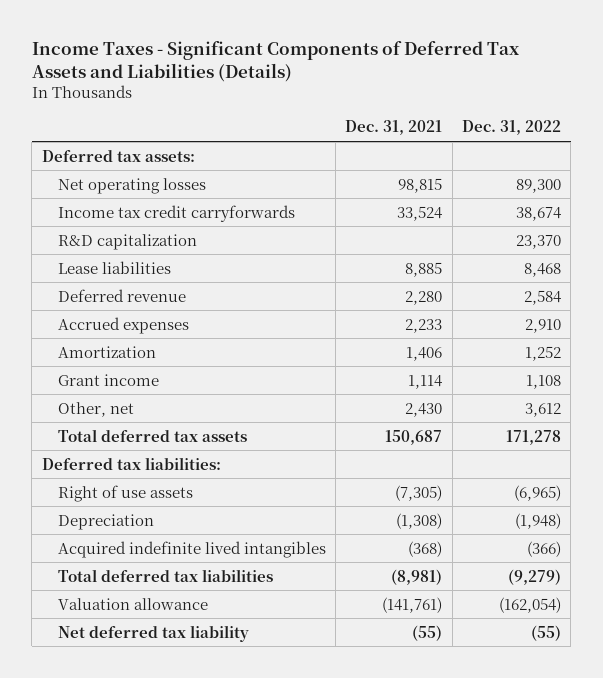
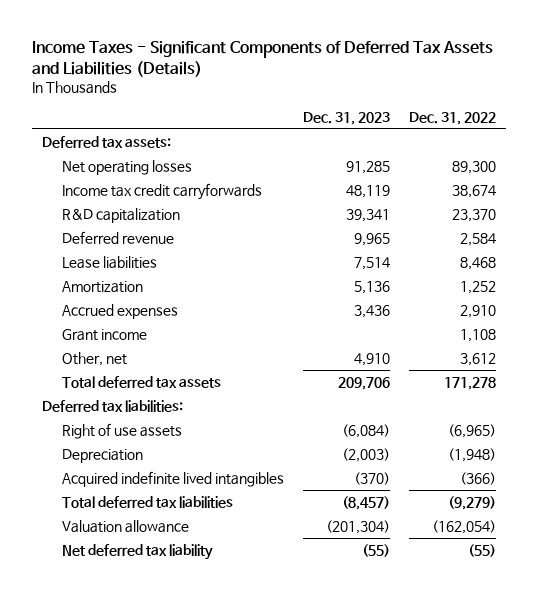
[345,120,443,136] Dec. 31, 2021 -> none
none -> [302,111,390,125] Dec. 31, 2023
[57,260,171,274] Lease liabilities -> [61,255,157,269] Lease liabilities
[57,316,189,334] Accrued expenses -> [61,303,178,319] Accrued expenses

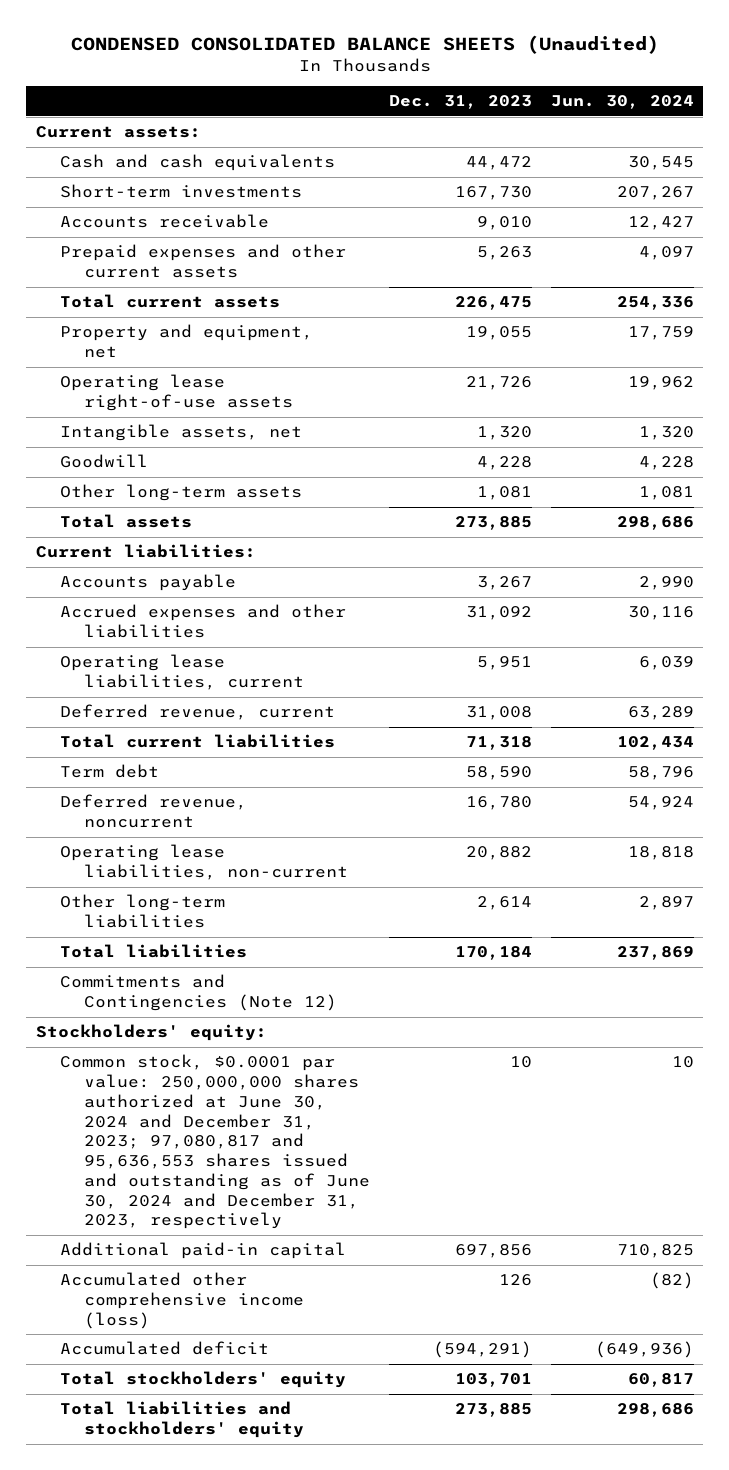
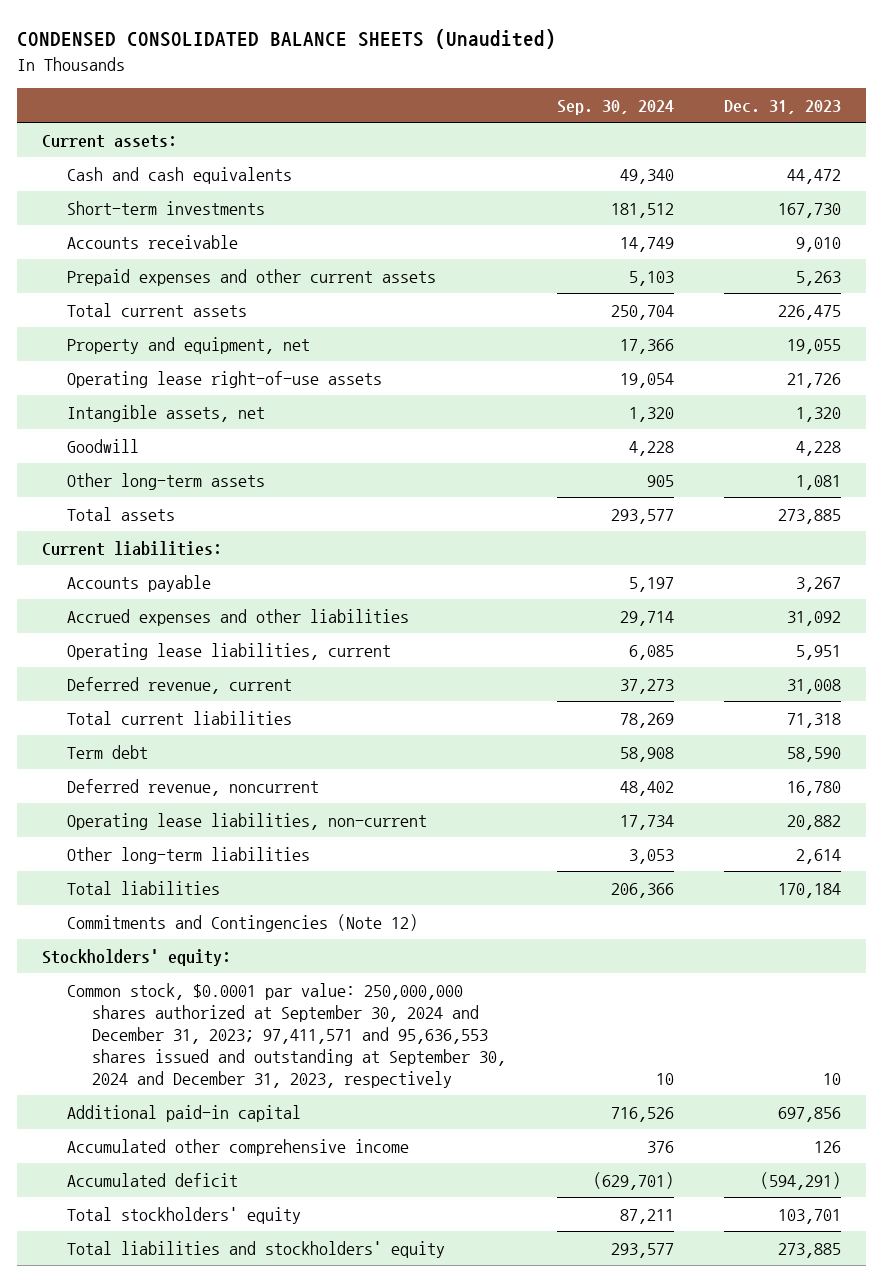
[550,95,694,110] Jun. 30, 2024 -> none
none -> [556,99,674,115] Sep. 30, 2024
[59,1054,371,1230] Common stock, $0.0001 par value: 250,000,000 shares authorized at June 30, 2024 and December 31, 2023; 97,080,817 and 95,636,553 shares issued and outstanding as of June 30, 2024 and December 31, 2023, respectively -> [67,982,507,1088] Common stock, $0.0001 par value: 250,000,000 shares authorized at September 30, 2024 and December 31, 2023; 97,411,571 and 95,636,553 shares issued and outstanding at September 30, 2024 and December 31, 2023, respectively
[59,1272,305,1329] Accumulated other comprehensive income (loss) -> [67,1138,410,1156] Accumulated other comprehensive income

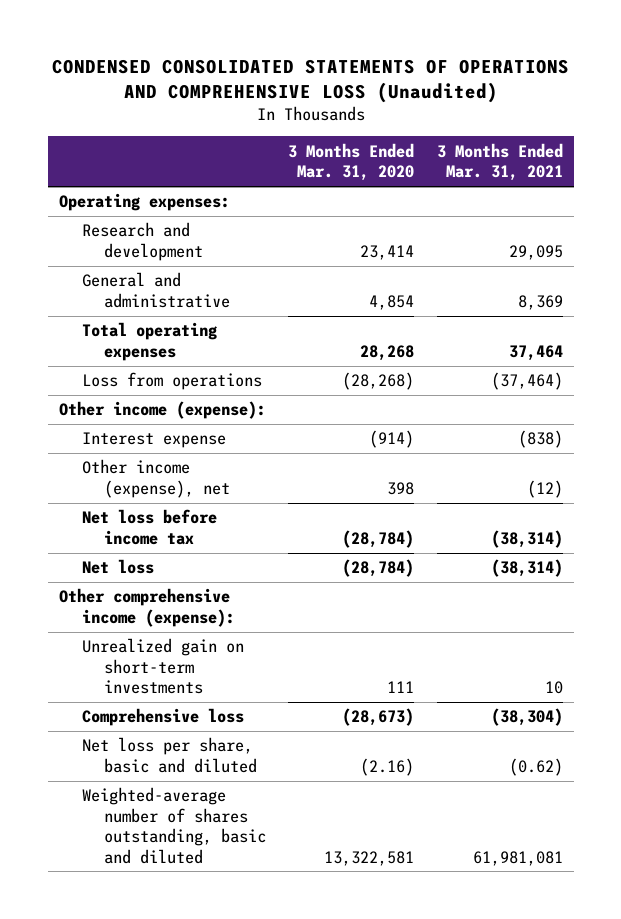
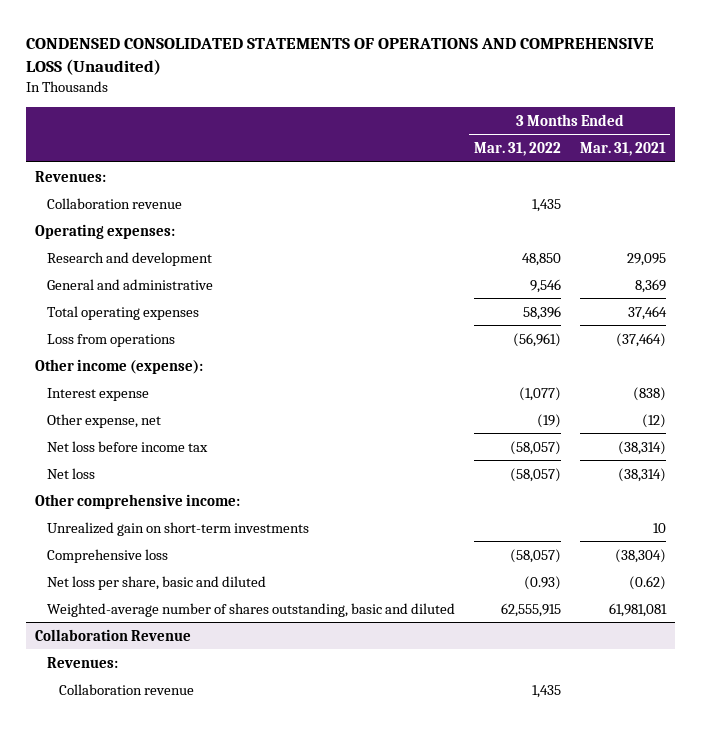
[288,142,415,182] 3 Months Ended Mar. 31, 2020 -> none
none -> [474,142,562,157] Mar. 31, 2022
none -> [35,170,107,182] Revenues:
none -> [47,197,183,209] Collaboration revenue
[81,459,231,498] Other income (expense), net -> [47,413,162,428] Other expense, net
[58,588,235,627] Other comprehensive income (expense): -> [35,493,241,509] Other comprehensive income:
none -> [35,628,192,641] Collaboration Revenue
none -> [47,656,119,668] Revenues:
none -> [59,683,195,695] Collaboration revenue

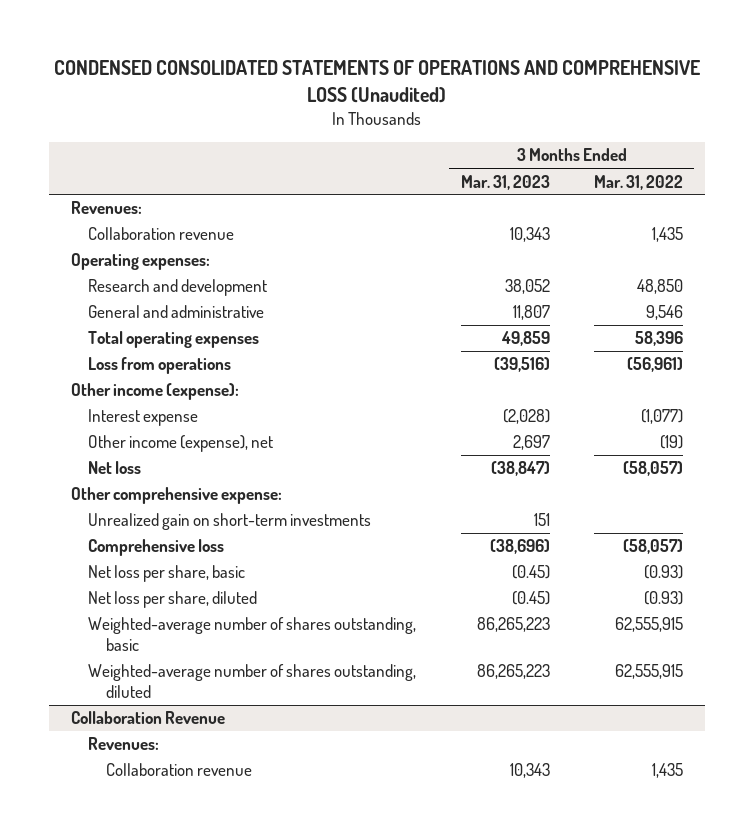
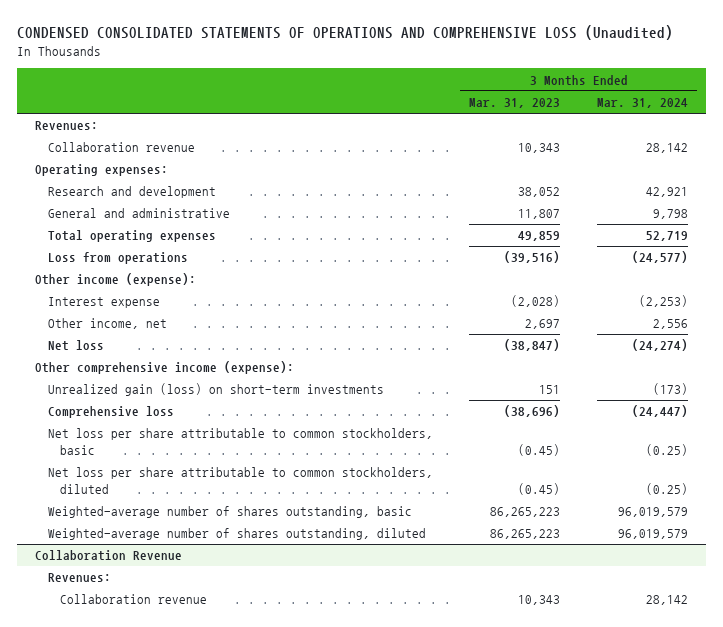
[593,174,683,190] Mar. 31, 2022 -> none
none -> [596,98,688,109] Mar. 31, 2024
[88,435,274,453] Other income (expense), net -> [47,318,167,330] Other income, net
[70,487,282,505] Other comprehensive expense: -> [35,361,295,375] Other comprehensive income (expense):
[88,513,372,531] Unrealized gain on short-term investments -> [47,383,384,397] Unrealized gain (loss) on short-term investments
[88,565,246,583] Net loss per share, basic -> [47,428,433,455] Net loss per share attributable to common stockholders, basic
[88,591,258,609] Net loss per share, diluted -> [47,467,433,494] Net loss per share attributable to common stockholders, diluted

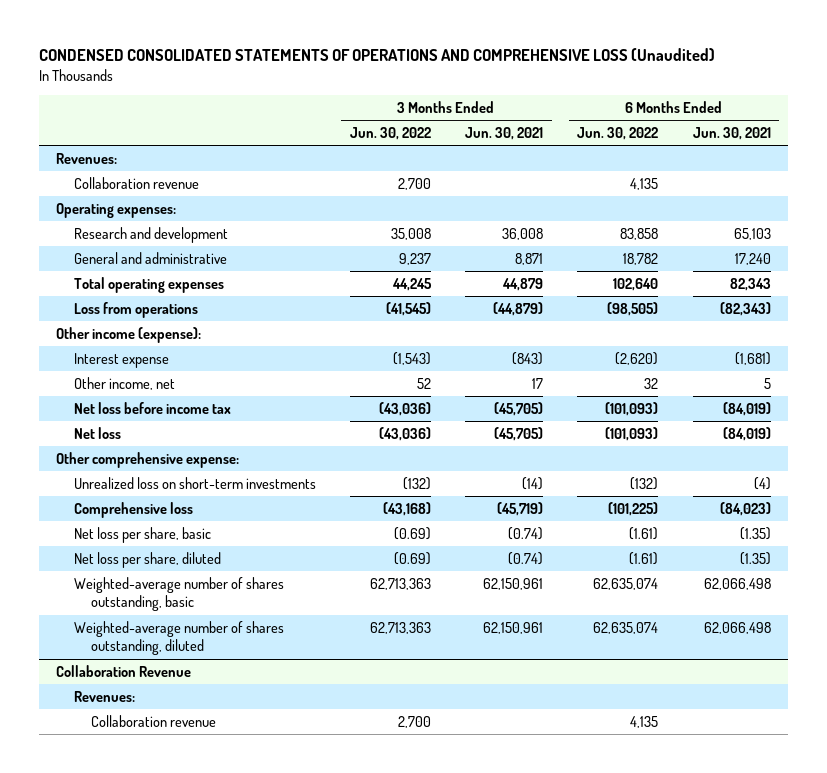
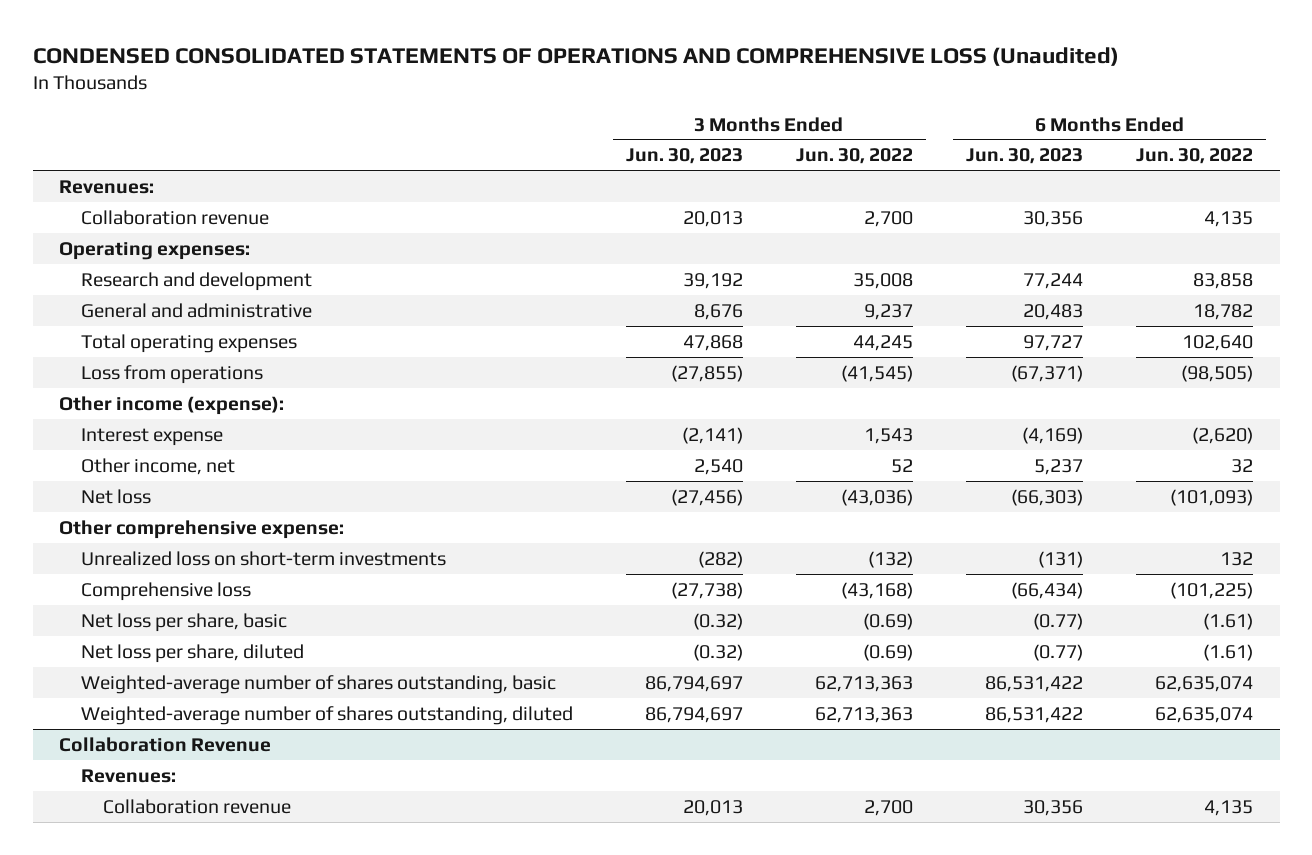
[465,127,544,141] Jun. 30, 2021 -> none
[692,127,771,141] Jun. 30, 2021 -> none
none -> [625,148,743,165] Jun. 30, 2023
none -> [966,148,1084,165] Jun. 30, 2023
[392,351,431,365] (1,543) -> [864,427,914,444] 1,543
[73,401,231,414] Net loss before income tax -> none
[630,476,659,490] (132) -> [1220,551,1254,566] 132

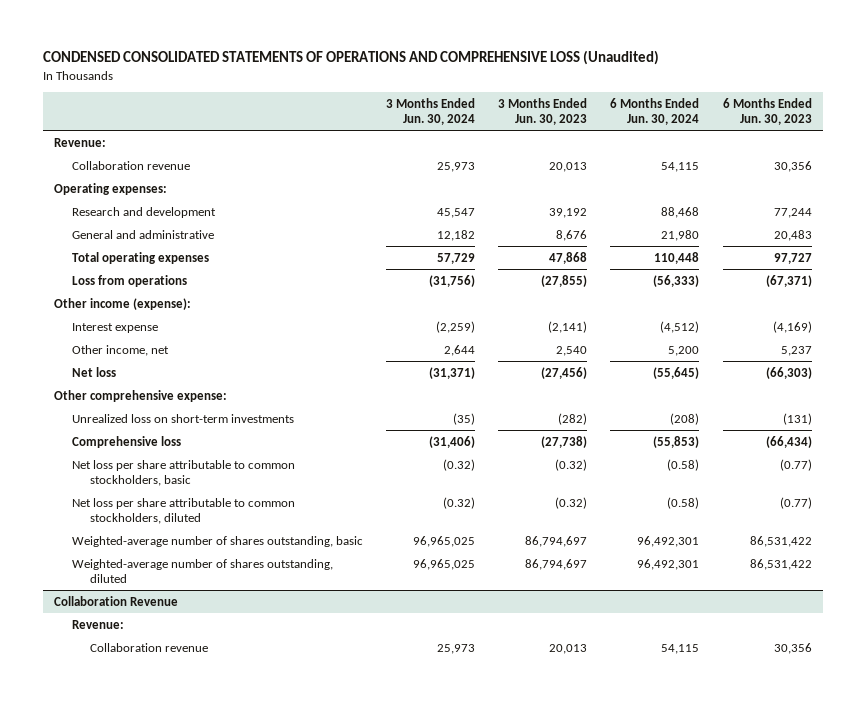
[796,148,914,165] Jun. 30, 2022 -> none
[1136,148,1254,165] Jun. 30, 2022 -> none
none -> [386,97,476,125] 3 Months Ended Jun. 30, 2024
none -> [610,97,700,125] 6 Months Ended Jun. 30, 2024
[59,179,155,194] Revenues: -> [54,137,107,147] Revenue:
[80,612,287,632] Net loss per share, basic -> [72,459,296,486] Net loss per share attributable to common stockholders, basic
[80,643,304,663] Net loss per share, diluted -> [72,497,296,524] Net loss per share attributable to common stockholders, diluted
[80,768,176,783] Revenues: -> [72,619,125,629] Revenue:

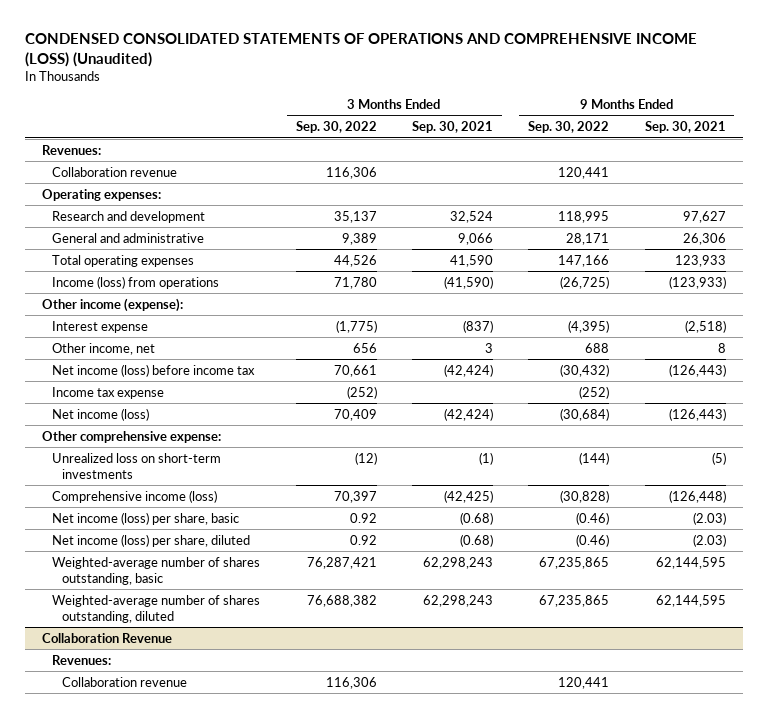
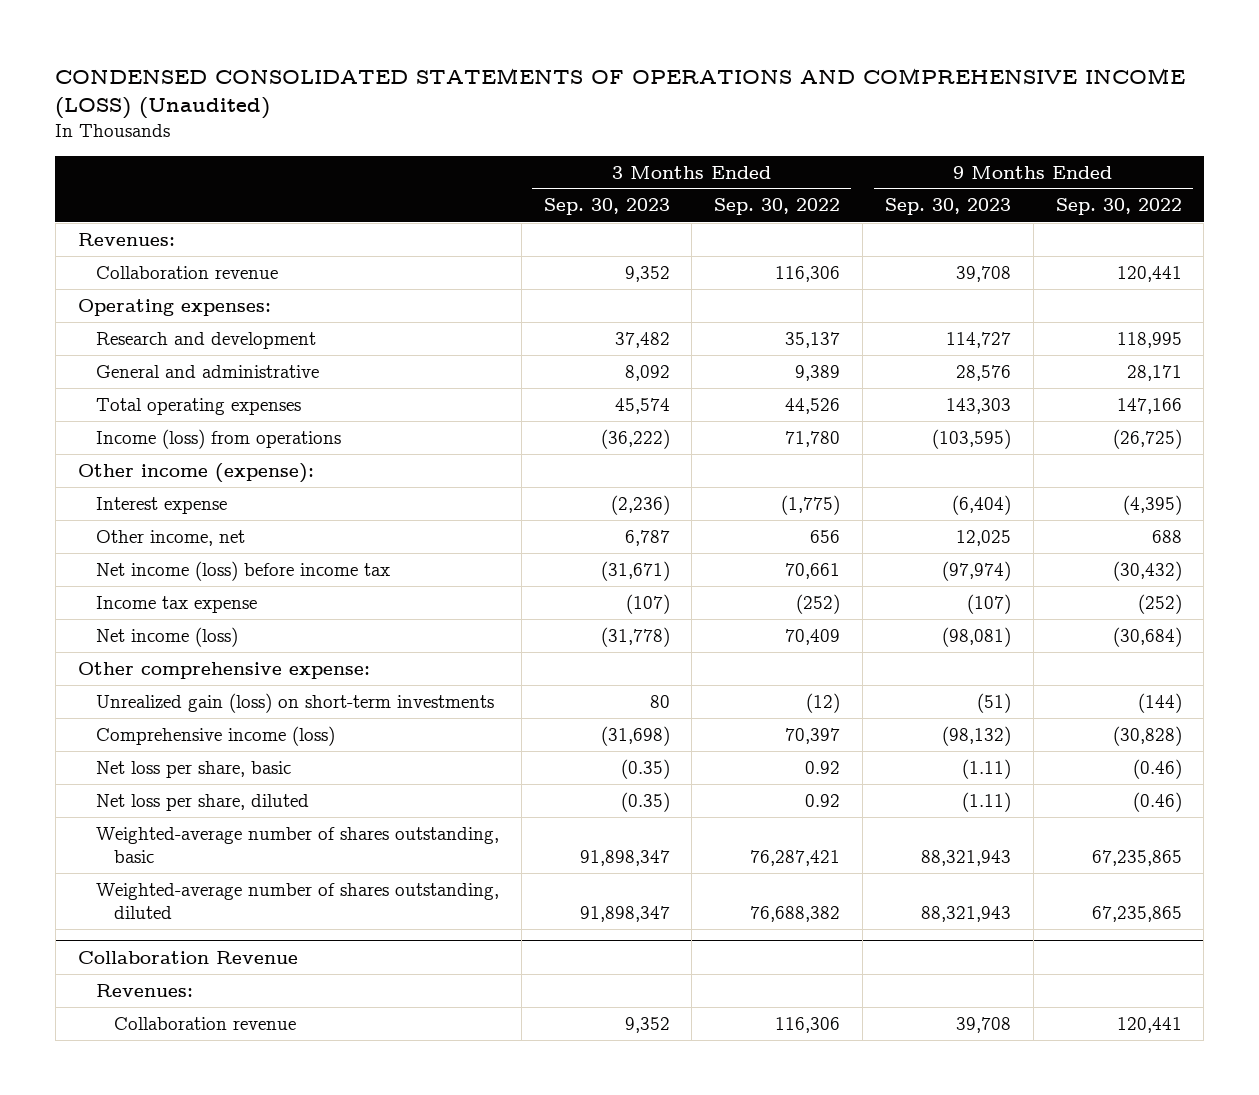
[411,121,493,134] Sep. 30, 2021 -> none
[644,121,726,134] Sep. 30, 2021 -> none
none -> [543,198,670,216] Sep. 30, 2023
none -> [884,198,1011,216] Sep. 30, 2023
[52,452,222,479] Unrealized loss on short-term investments -> [95,692,494,713] Unrealized gain (loss) on short-term investments
[52,511,240,525] Net income (loss) per share, basic -> [95,760,291,778] Net loss per share, basic
[52,533,251,547] Net income (loss) per share, diluted -> [95,793,309,811] Net loss per share, diluted

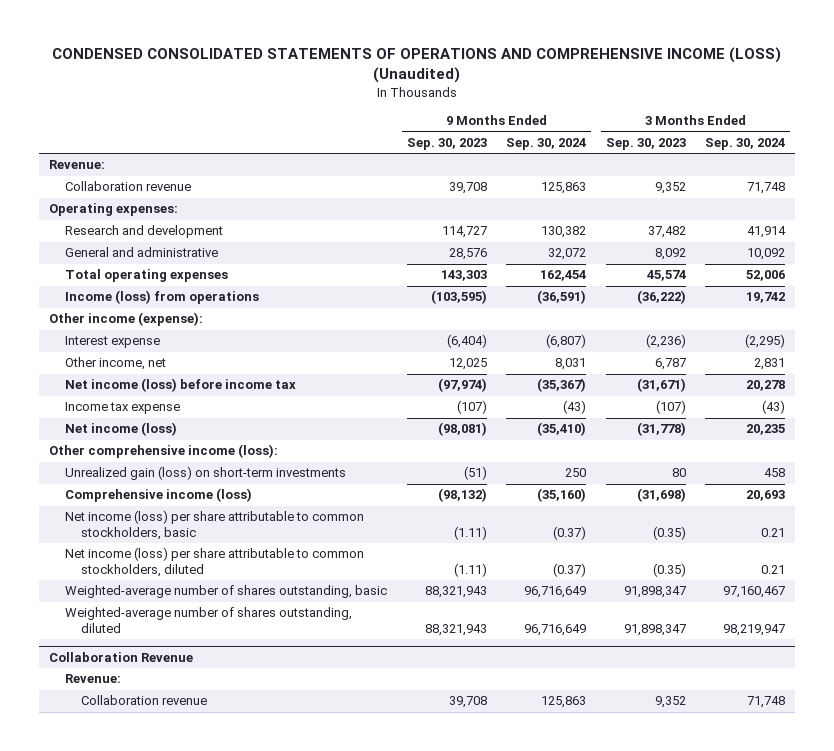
[714,198,841,216] Sep. 30, 2022 -> none
[1055,198,1182,216] Sep. 30, 2022 -> none
none -> [506,137,587,150] Sep. 30, 2024
none -> [705,137,786,150] Sep. 30, 2024
[77,232,175,246] Revenues: -> [48,160,105,170] Revenue:
[77,661,370,679] Other comprehensive expense: -> [48,444,278,459] Other comprehensive income (loss):
[95,760,291,778] Net loss per share, basic -> [65,510,365,540] Net income (loss) per share attributable to common stockholders, basic
[95,793,309,811] Net loss per share, diluted -> [65,547,365,577] Net income (loss) per share attributable to common stockholders, diluted
[95,983,193,997] Revenues: -> [65,674,122,684] Revenue:

